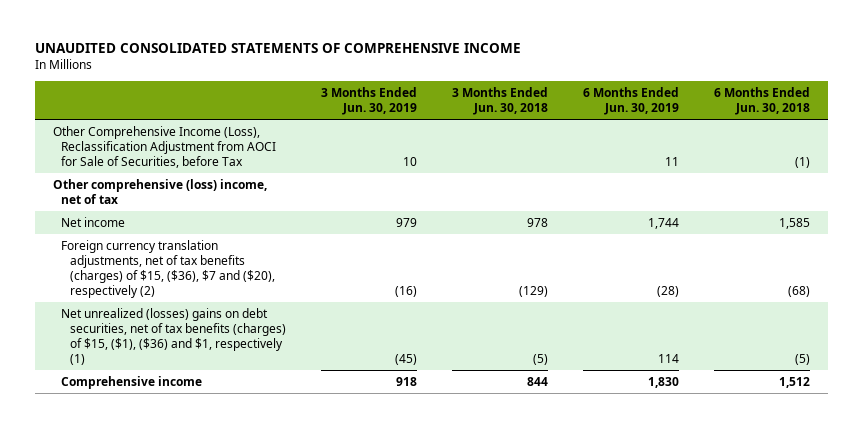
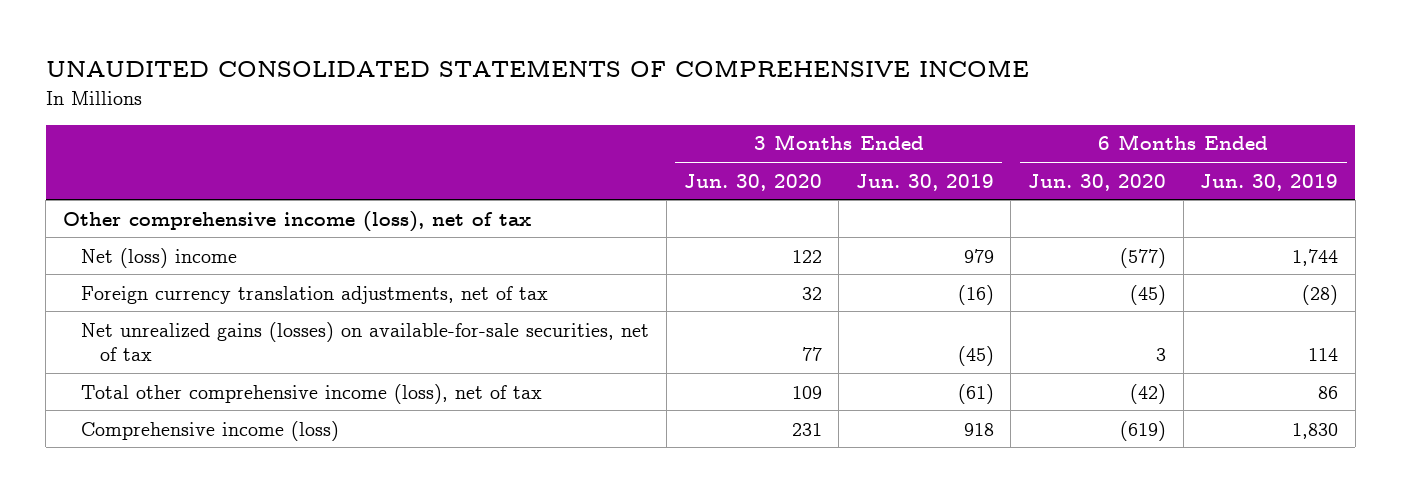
[452,86,549,116] 3 Months Ended Jun. 30, 2018 -> none
[714,86,811,116] 6 Months Ended Jun. 30, 2018 -> none
none -> [683,173,822,191] Jun. 30, 2020
none -> [1028,173,1167,191] Jun. 30, 2020
[52,125,277,168] Other Comprehensive Income (Loss), Reclassification Adjustment from AOCI for Sale of Securities, before Tax -> none
[52,178,267,204] Other comprehensive (loss) income, net of tax -> [63,210,532,232] Other comprehensive income (loss), net of tax
[61,216,126,227] Net income -> [81,247,238,268] Net (loss) income
[61,239,276,299] Foreign currency translation adjustments, net of tax benefits (charges) of $15, ($36), $7 and ($20), respectively (2) -> [81,285,549,304] Foreign currency translation adjustments, net of tax
[61,307,287,366] Net unrealized (losses) gains on debt securities, net of tax benefits (charges) of $15, ($1), ($36) and $1, respectively (1) -> [81,321,650,361] Net unrealized gains (losses) on available-for-sale securities, net of tax
none -> [81,383,543,404] Total other comprehensive income (loss), net of tax
[61,375,203,389] Comprehensive income -> [81,420,340,441] Comprehensive income (loss)

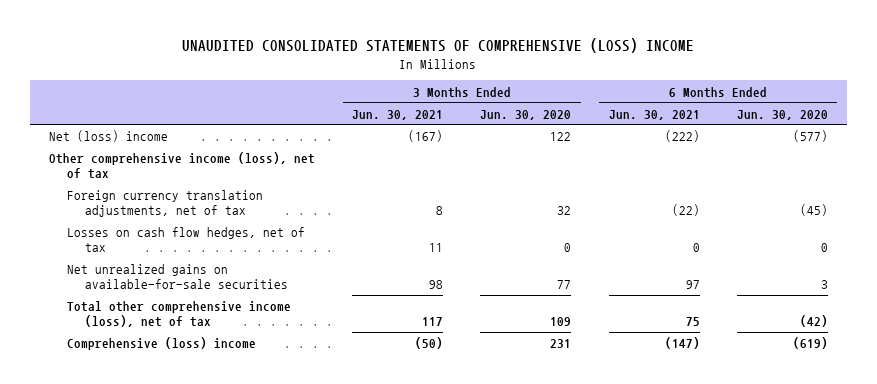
[45,60,1029,78] UNAUDITED CONSOLIDATED STATEMENTS OF COMPREHENSIVE INCOME -> [182,38,695,54] UNAUDITED CONSOLIDATED STATEMENTS OF COMPREHENSIVE (LOSS) INCOME
[855,173,994,191] Jun. 30, 2019 -> none
[1200,173,1339,191] Jun. 30, 2019 -> none
none -> [352,109,444,120] Jun. 30, 2021
none -> [608,109,700,120] Jun. 30, 2021
[63,210,532,232] Other comprehensive income (loss), net of tax -> [48,152,315,180] Other comprehensive income (loss), net of tax
none -> [67,227,306,253] Losses on cash flow hedges, net of tax
[81,321,650,361] Net unrealized gains (losses) on available-for-sale securities, net of tax -> [67,264,289,290] Net unrealized gains on available-for-sale securities
[81,420,340,441] Comprehensive income (loss) -> [67,337,257,351] Comprehensive (loss) income

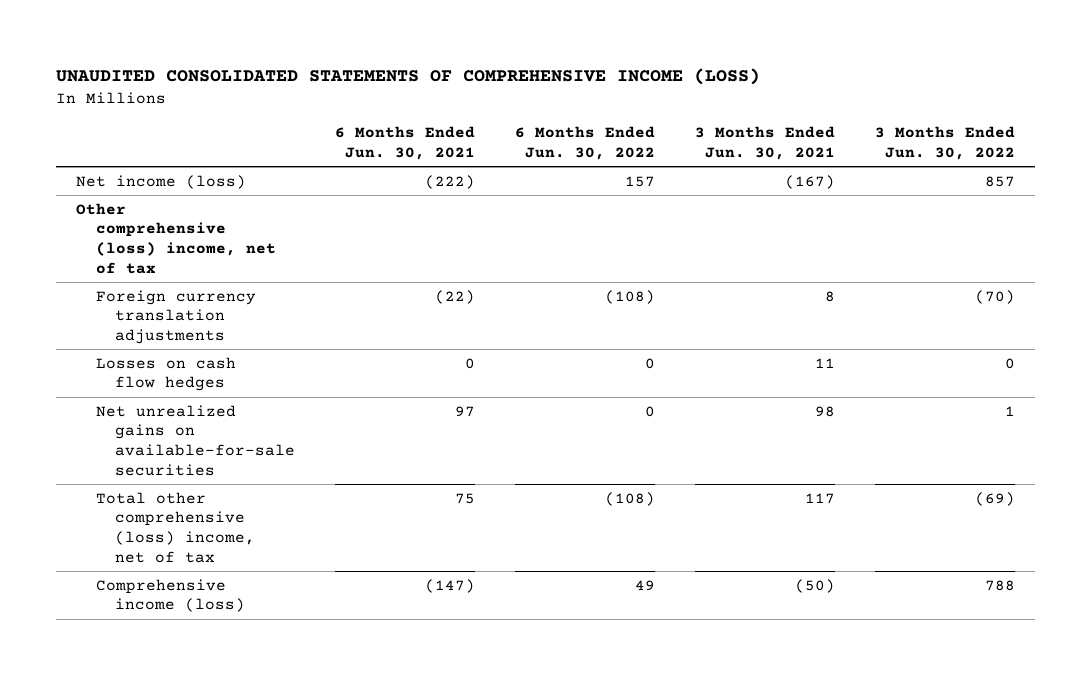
[182,38,695,54] UNAUDITED CONSOLIDATED STATEMENTS OF COMPREHENSIVE (LOSS) INCOME -> [55,67,760,85] UNAUDITED CONSOLIDATED STATEMENTS OF COMPREHENSIVE INCOME (LOSS)
[480,109,572,120] Jun. 30, 2020 -> none
[737,109,829,120] Jun. 30, 2020 -> none
none -> [515,126,656,160] 6 Months Ended Jun. 30, 2022
none -> [874,126,1015,160] 3 Months Ended Jun. 30, 2022
[48,130,168,143] Net (loss) income -> [75,174,246,189] Net income (loss)
[48,152,315,180] Other comprehensive income (loss), net of tax -> [75,202,276,274] Other comprehensive (loss) income, net of tax
[67,190,264,218] Foreign currency translation adjustments, net of tax -> [95,289,256,345] Foreign currency translation adjustments
[67,227,306,253] Losses on cash flow hedges, net of tax -> [95,356,236,392] Losses on cash flow hedges
[67,301,292,328] Total other comprehensive income (loss), net of tax -> [95,491,256,563] Total other comprehensive (loss) income, net of tax
[67,337,257,351] Comprehensive (loss) income -> [95,578,246,613] Comprehensive income (loss)

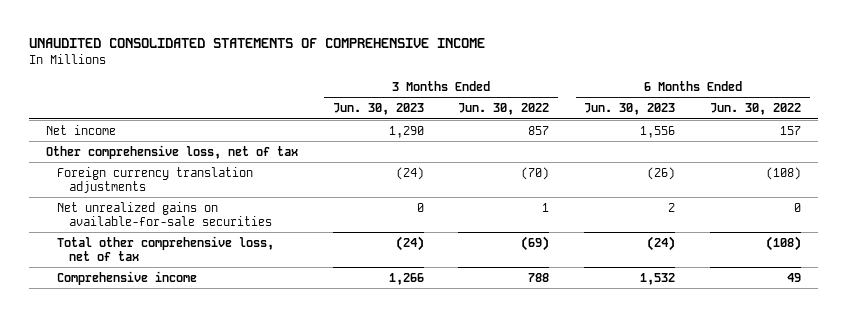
[55,67,760,85] UNAUDITED CONSOLIDATED STATEMENTS OF COMPREHENSIVE INCOME (LOSS) -> [28,37,485,48] UNAUDITED CONSOLIDATED STATEMENTS OF COMPREHENSIVE INCOME
[335,126,476,160] 6 Months Ended Jun. 30, 2021 -> none
[694,126,835,160] 3 Months Ended Jun. 30, 2021 -> none
none -> [332,103,424,116] Jun. 30, 2023
none -> [584,103,676,116] Jun. 30, 2023
[75,174,246,189] Net income (loss) -> [45,124,116,135] Net income
[75,202,276,274] Other comprehensive (loss) income, net of tax -> [45,144,298,159] Other comprehensive loss, net of tax
[95,356,236,392] Losses on cash flow hedges -> none
[95,491,256,563] Total other comprehensive (loss) income, net of tax -> [57,235,275,261] Total other comprehensive loss, net of tax
[95,578,246,613] Comprehensive income (loss) -> [57,270,198,285] Comprehensive income

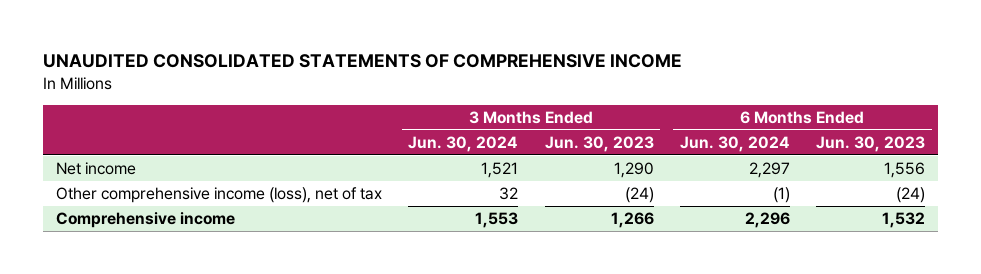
[458,103,550,116] Jun. 30, 2022 -> none
[709,103,801,116] Jun. 30, 2022 -> none
none -> [408,136,519,153] Jun. 30, 2024
none -> [679,136,790,153] Jun. 30, 2024
[45,144,298,159] Other comprehensive loss, net of tax -> none
[57,166,254,193] Foreign currency translation adjustments -> none
[57,201,272,226] Net unrealized gains on available-for-sale securities -> none
[57,235,275,261] Total other comprehensive loss, net of tax -> [55,187,382,204] Other comprehensive income (loss), net of tax

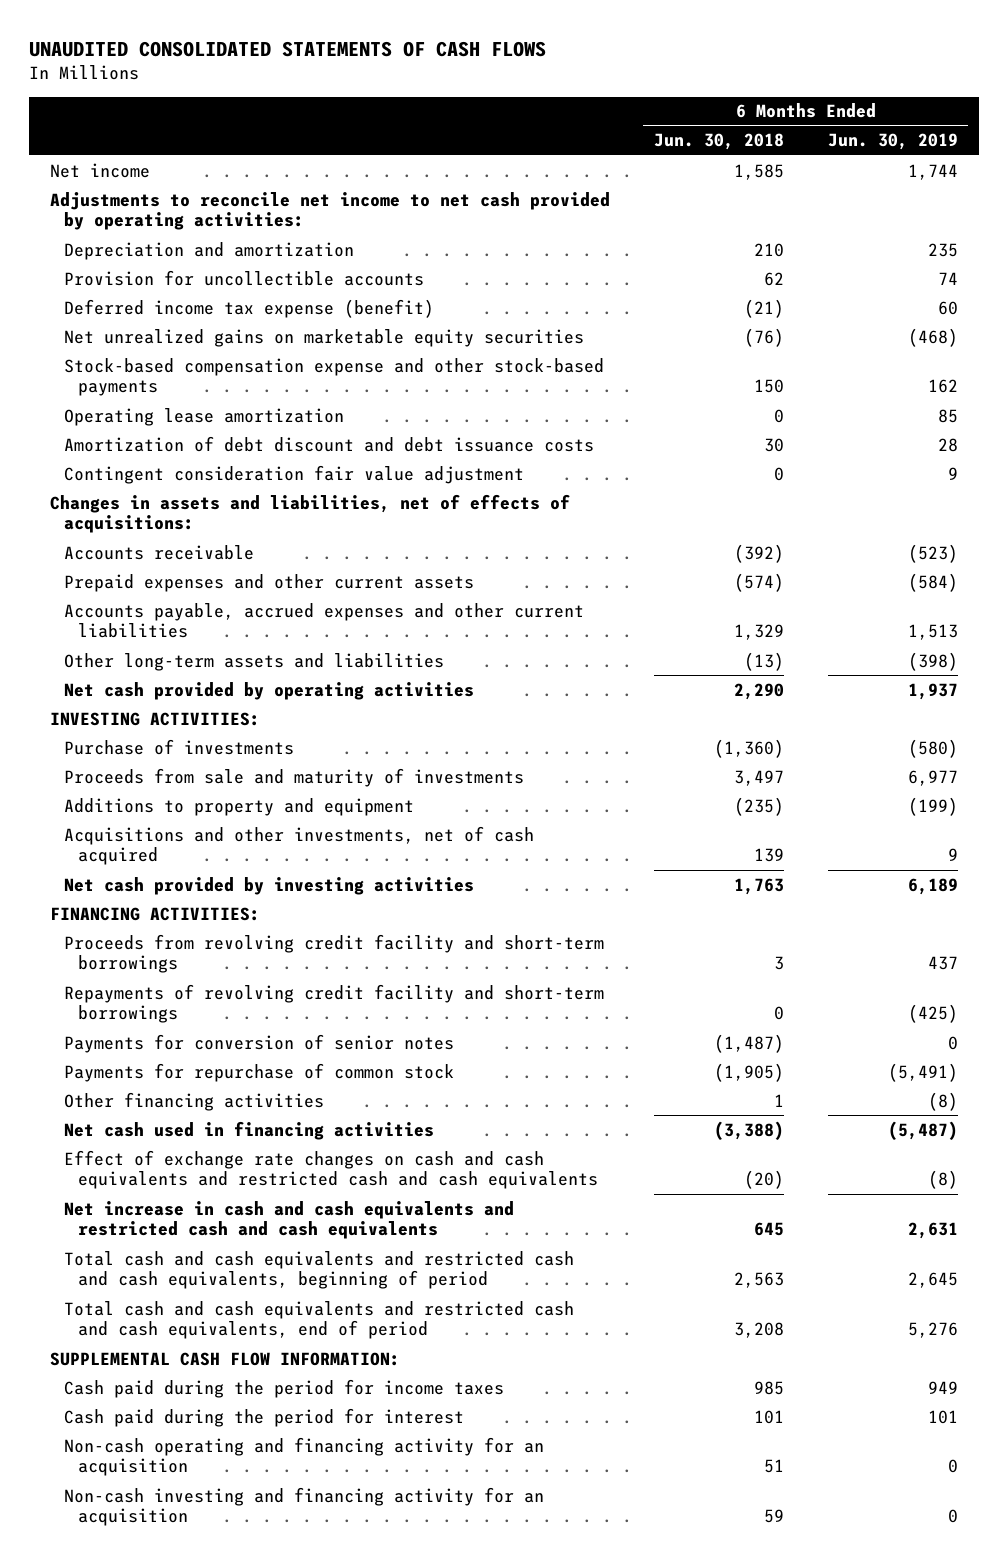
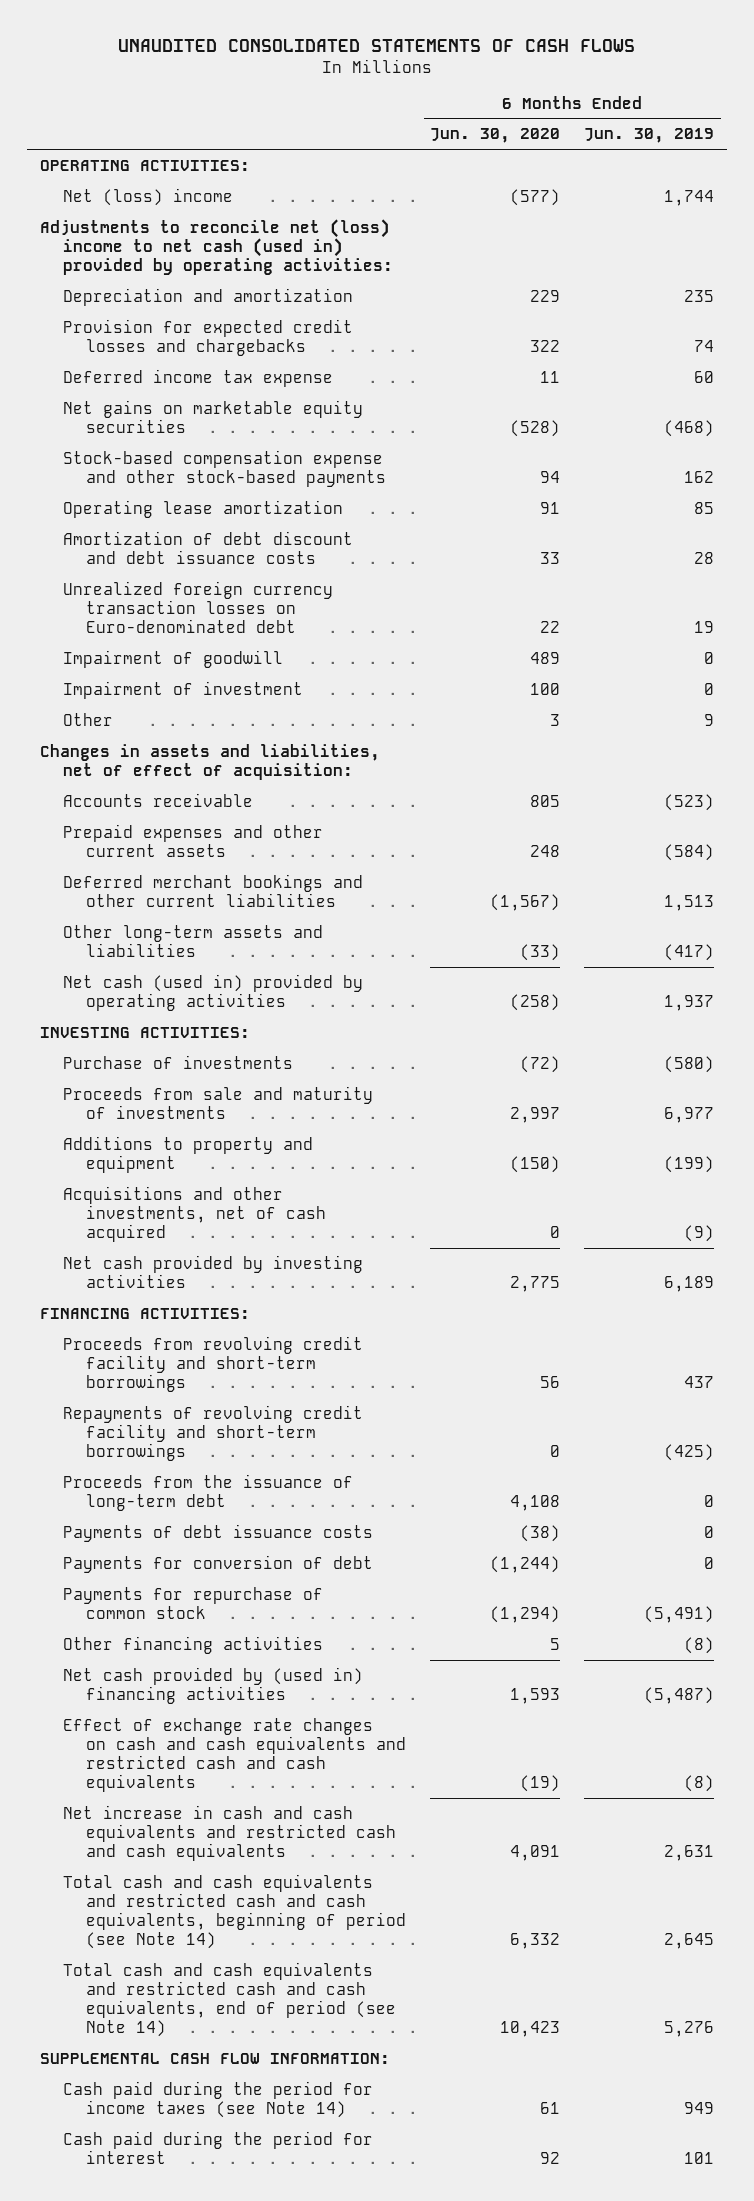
[654,133,785,151] Jun. 30, 2018 -> none
none -> [430,128,561,144] Jun. 30, 2020
none -> [39,159,250,171] OPERATING ACTIVITIES:
[50,162,151,178] Net income -> [62,187,233,206] Net (loss) income
[50,191,611,231] Adjustments to reconcile net income to net cash provided by operating activities: -> [39,218,393,275] Adjustments to reconcile net (loss) income to net cash (used in) provided by operating activities:
[64,269,425,286] Provision for uncollectible accounts -> none
none -> [62,318,353,356] Provision for expected credit losses and chargebacks
[64,298,435,318] Deferred income tax expense (benefit) -> [62,368,333,387] Deferred income tax expense
[64,328,585,347] Net unrealized gains on marketable equity securities -> [62,399,363,433] Net gains on marketable equity securities
[64,464,525,484] Contingent consideration fair value adjustment -> none
none -> [62,580,333,633] Unrealized foreign currency transaction losses on Euro-denominated debt
none -> [62,649,283,668] Impairment of goodwill
none -> [62,680,303,699] Impairment of investment
none -> [62,712,113,726] Other
[50,493,571,534] Changes in assets and liabilities, net of effects of acquisitions: -> [39,743,380,780] Changes in assets and liabilities, net of effect of acquisition:
[64,602,585,639] Accounts payable, accrued expenses and other current liabilities -> [62,873,363,907] Deferred merchant bookings and other current liabilities
[907,651,958,671] (398) -> [664,943,715,961] (417)
[64,681,475,700] Net cash provided by operating activities -> [62,973,363,1011] Net cash (used in) provided by operating activities
[947,848,958,862] 9 -> [684,1224,715,1242] (9)
none -> [62,1473,353,1511] Proceeds from the issuance of long-term debt
none -> [62,1523,373,1542] Payments of debt issuance costs
[64,1033,455,1053] Payments for conversion of senior notes -> [62,1554,373,1573] Payments for conversion of debt
[64,1120,435,1140] Net cash used in financing activities -> [62,1666,363,1704] Net cash provided by (used in) financing activities
[64,1250,575,1290] Total cash and cash equivalents and restricted cash and cash equivalents, beginning of period -> [62,1873,407,1950] Total cash and cash equivalents and restricted cash and cash equivalents, beginning of period (see Note 14)
[64,1300,575,1340] Total cash and cash equivalents and restricted cash and cash equivalents, end of period -> [62,1961,397,2038] Total cash and cash equivalents and restricted cash and cash equivalents, end of period (see Note 14)
[64,1378,505,1398] Cash paid during the period for income taxes -> [62,2080,373,2118] Cash paid during the period for income taxes (see Note 14)
[64,1436,545,1477] Non-cash operating and financing activity for an acquisition -> none
[64,1486,545,1527] Non-cash investing and financing activity for an acquisition -> none

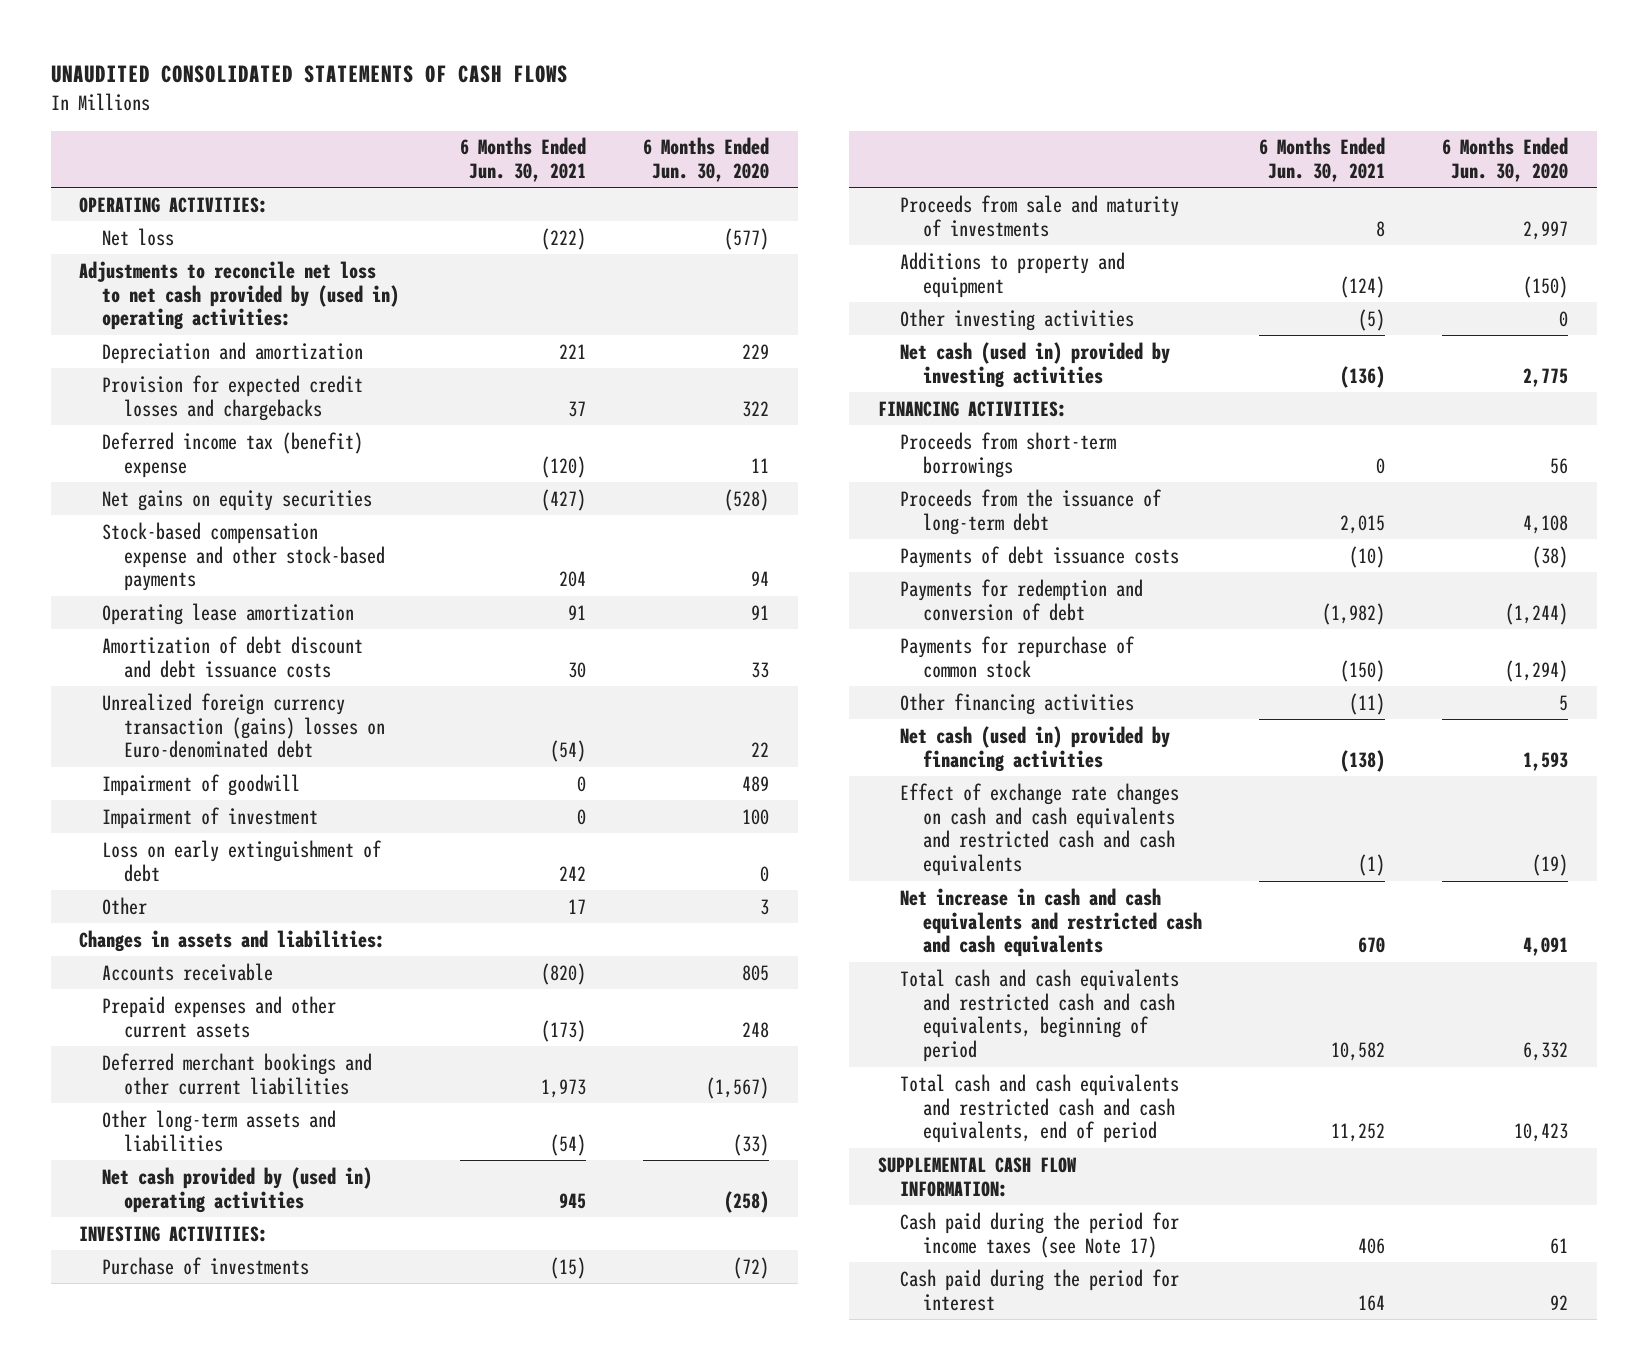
[584,128,715,144] Jun. 30, 2019 -> none
none -> [460,137,587,183] 6 Months Ended Jun. 30, 2021
[62,187,233,206] Net (loss) income -> [101,227,174,246] Net loss
[39,218,393,275] Adjustments to reconcile net (loss) income to net cash (used in) provided by operating activities: -> [79,260,399,331] Adjustments to reconcile net loss to net cash provided by (used in) operating activities:
[62,368,333,387] Deferred income tax expense -> [101,431,363,478] Deferred income tax (benefit) expense
[62,399,363,433] Net gains on marketable equity securities -> [101,489,372,511] Net gains on equity securities
[62,580,333,633] Unrealized foreign currency transaction losses on Euro-denominated debt -> [101,692,386,759] Unrealized foreign currency transaction (gains) losses on Euro-denominated debt
none -> [101,839,382,882] Loss on early extinguishment of debt
[39,743,380,780] Changes in assets and liabilities, net of effect of acquisition: -> [79,929,386,952] Changes in assets and liabilities:
[62,973,363,1011] Net cash (used in) provided by operating activities -> [101,1166,372,1213] Net cash provided by (used in) operating activities
[62,1185,327,1242] Acquisitions and other investments, net of cash acquired -> none
none -> [900,308,1135,331] Other investing activities
[62,1254,363,1288] Net cash provided by investing activities -> [900,341,1171,388] Net cash (used in) provided by investing activities
[62,1404,363,1461] Repayments of revolving credit facility and short-term borrowings -> none
[62,1335,363,1392] Proceeds from revolving credit facility and short-term borrowings -> [900,431,1117,478] Proceeds from short-term borrowings
[62,1554,373,1573] Payments for conversion of debt -> [900,578,1144,621] Payments for redemption and conversion of debt
[62,1666,363,1704] Net cash provided by (used in) financing activities -> [900,725,1171,772] Net cash (used in) provided by financing activities
[62,1873,407,1950] Total cash and cash equivalents and restricted cash and cash equivalents, beginning of period (see Note 14) -> [900,968,1180,1063] Total cash and cash equivalents and restricted cash and cash equivalents, beginning of period
[62,1961,397,2038] Total cash and cash equivalents and restricted cash and cash equivalents, end of period (see Note 14) -> [900,1073,1180,1144] Total cash and cash equivalents and restricted cash and cash equivalents, end of period
[62,2080,373,2118] Cash paid during the period for income taxes (see Note 14) -> [900,1211,1180,1258] Cash paid during the period for income taxes (see Note 17)

